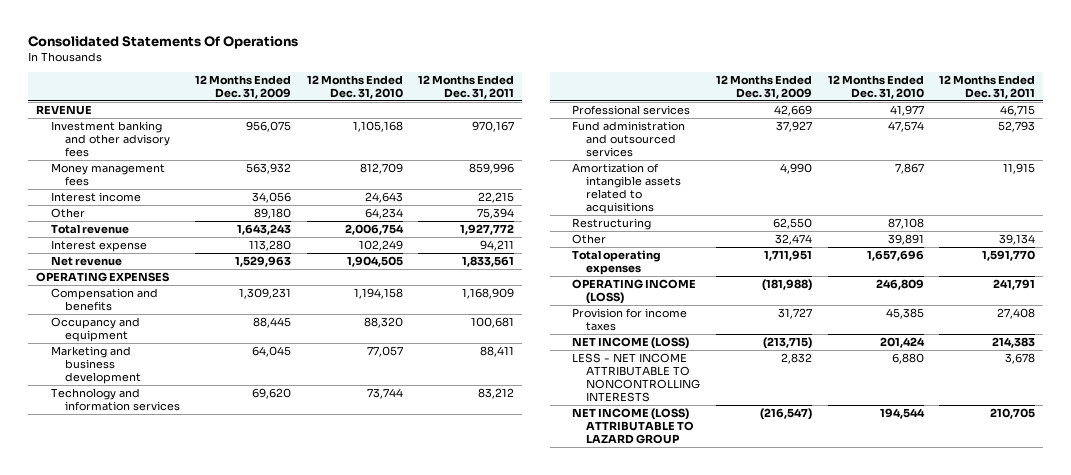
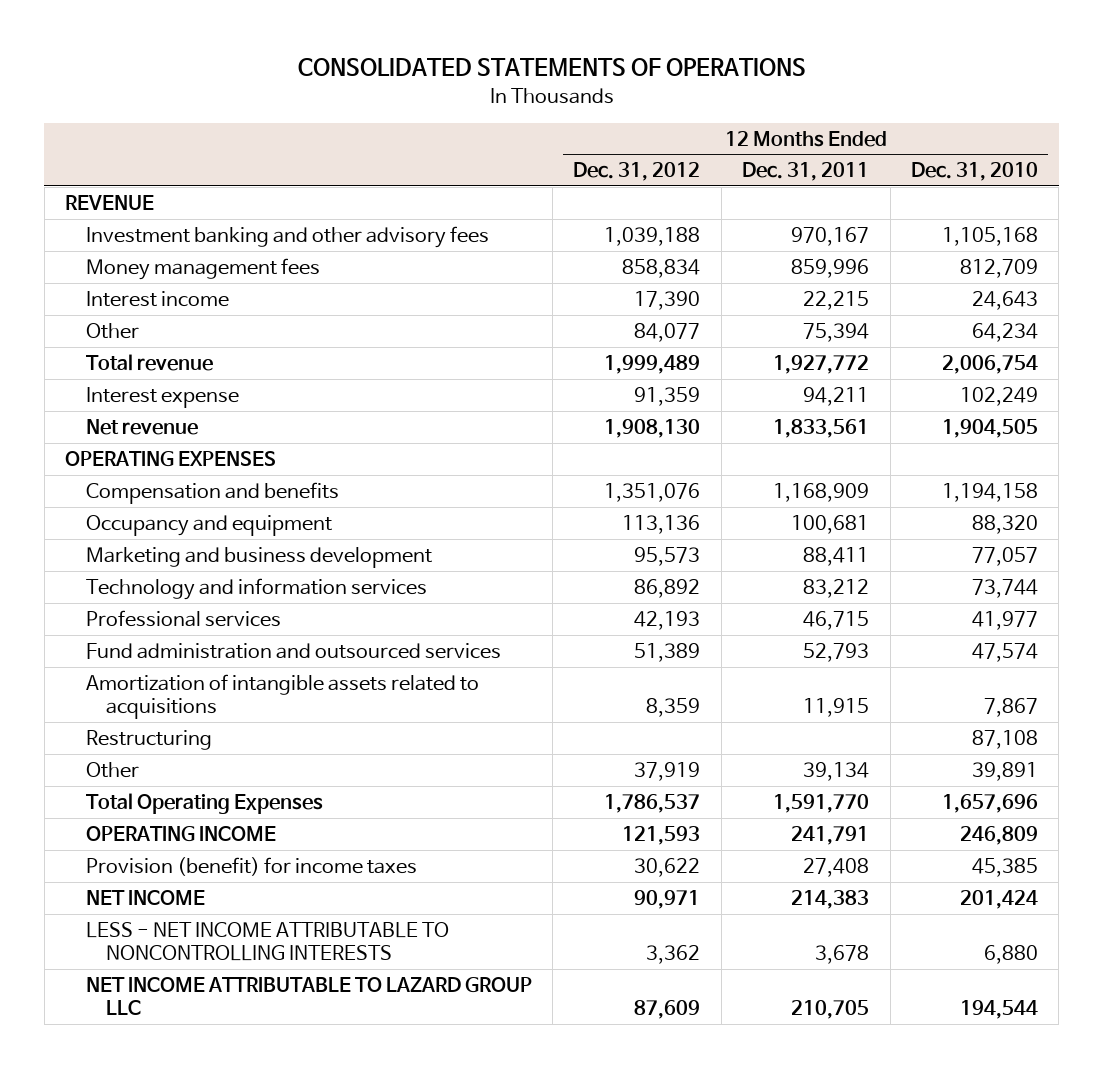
[28,35,299,49] Consolidated Statements Of Operations -> [297,58,806,77] CONSOLIDATED STATEMENTS OF OPERATIONS
[195,74,292,99] 12 Months Ended Dec. 31, 2009 -> none
none -> [573,162,701,182] Dec. 31, 2012
[571,250,661,276] Total operating expenses -> [85,793,323,815] Total Operating Expenses
[571,279,696,305] OPERATING INCOME (LOSS) -> [85,826,276,843] OPERATING INCOME
[571,308,687,332] Provision for income taxes -> [85,857,417,877] Provision (benefit) for income taxes
[571,337,689,350] NET INCOME (LOSS) -> [85,890,205,906] NET INCOME
[571,408,694,444] NET INCOME (LOSS) ATTRIBUTABLE TO LAZARD GROUP -> [85,977,532,1016] NET INCOME ATTRIBUTABLE TO LAZARD GROUP LLC

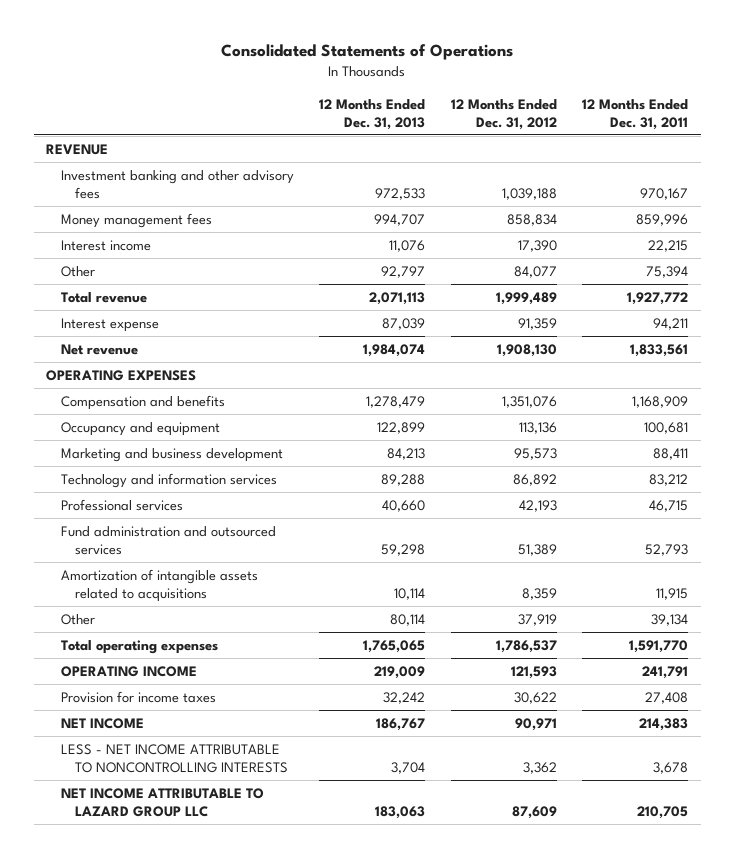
[297,58,806,77] CONSOLIDATED STATEMENTS OF OPERATIONS -> [221,44,514,61] Consolidated Statements of Operations
[910,162,1038,182] Dec. 31, 2010 -> none
none -> [319,98,426,130] 12 Months Ended Dec. 31, 2013
[85,730,212,751] Restructuring -> none
[85,793,323,815] Total Operating Expenses -> [60,639,218,654] Total operating expenses
[85,857,417,877] Provision (benefit) for income taxes -> [60,690,216,703] Provision for income taxes

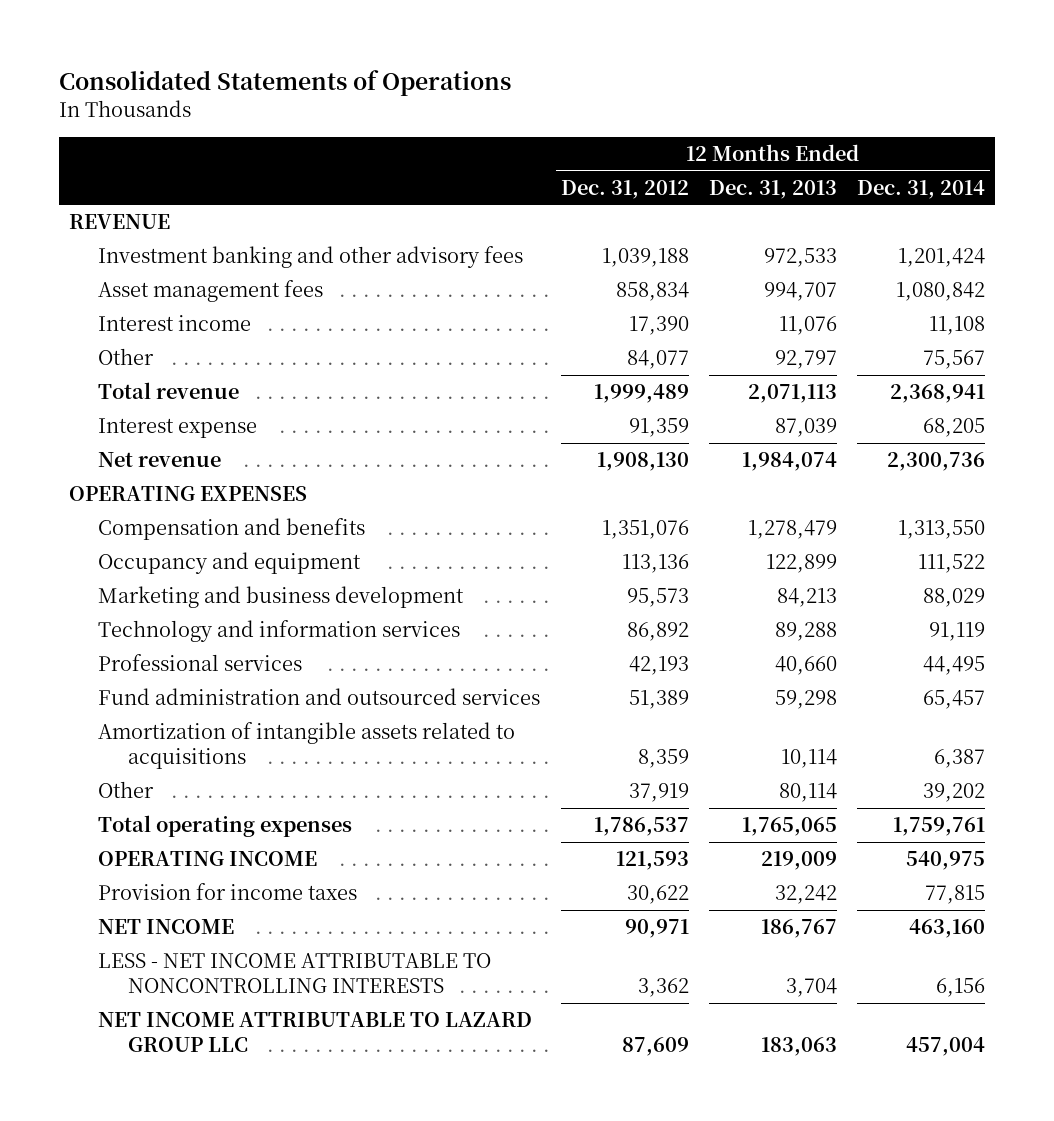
[582,98,689,130] 12 Months Ended Dec. 31, 2011 -> none
none -> [856,179,985,199] Dec. 31, 2014
[60,212,212,228] Money management fees -> [98,280,324,303] Asset management fees

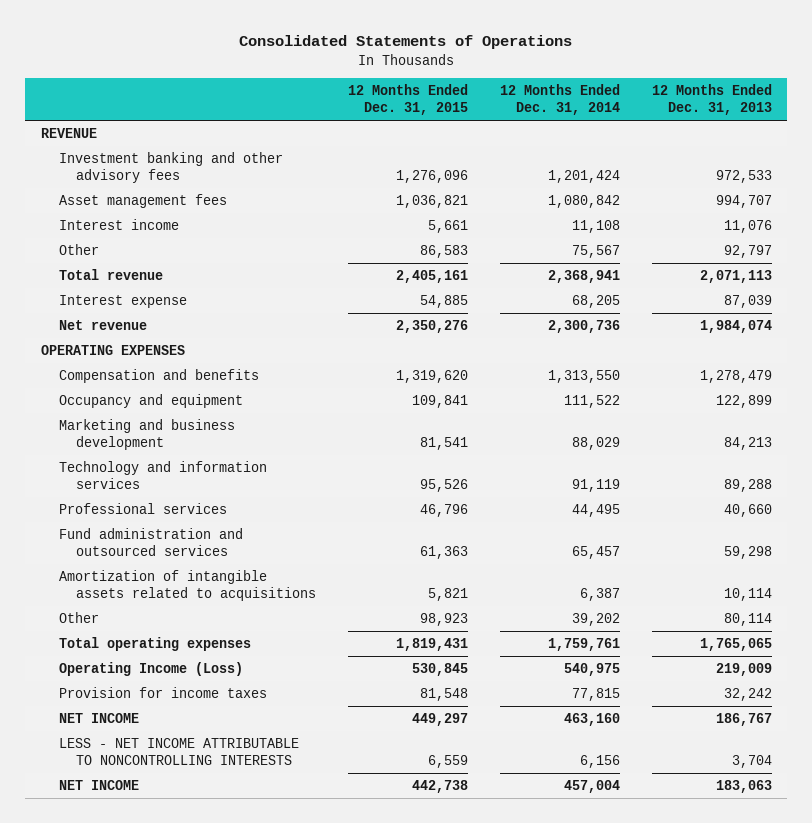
[560,179,689,199] Dec. 31, 2012 -> none
none -> [348,84,469,115] 12 Months Ended Dec. 31, 2015
[98,851,318,867] OPERATING INCOME -> [58,662,243,677] Operating Income (Loss)
[98,1012,533,1053] NET INCOME ATTRIBUTABLE TO LAZARD GROUP LLC -> [58,780,139,791] NET INCOME

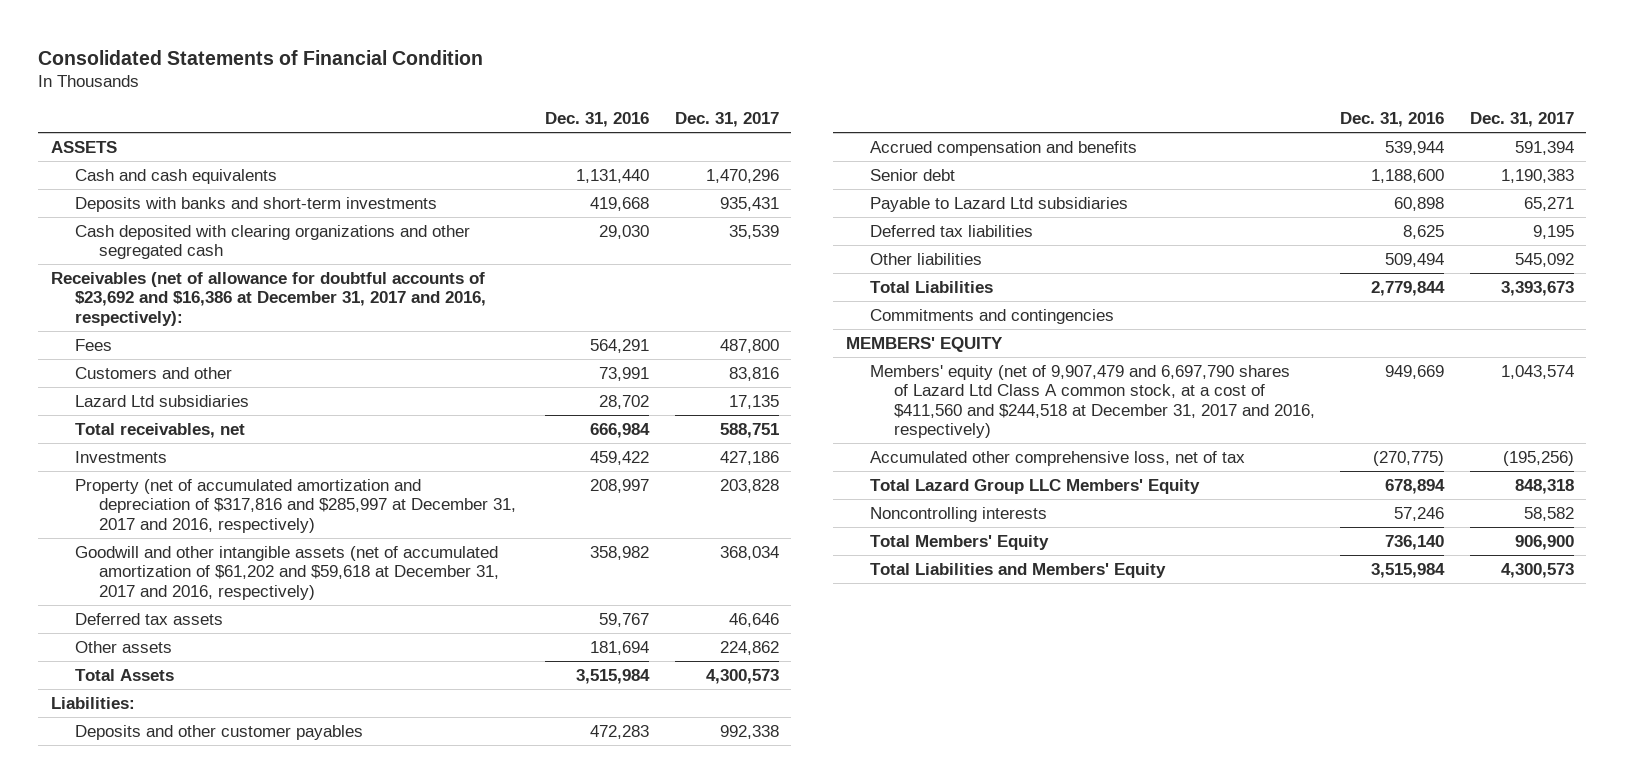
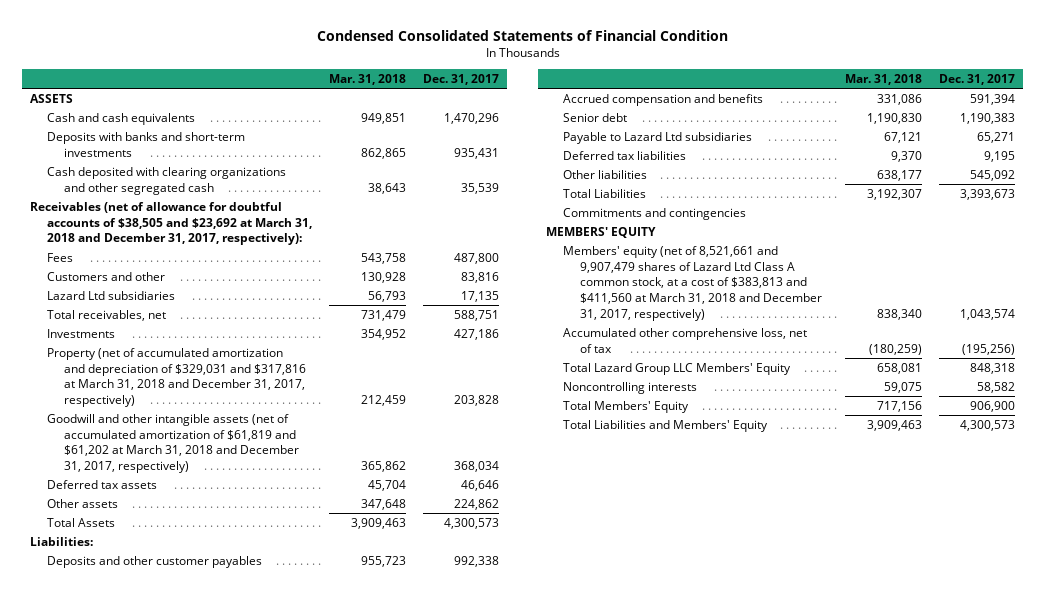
[38,49,484,65] Consolidated Statements of Financial Condition -> [316,29,728,41] Condensed Consolidated Statements of Financial Condition
[545,112,650,128] Dec. 31, 2016 -> none
none -> [329,74,407,86] Mar. 31, 2018
[50,271,487,326] Receivables (net of allowance for doubtful accounts of $23,692 and $16,386 at December 31, 2017 and 2016, respectively): -> [30,201,313,246] Receivables (net of allowance for doubtful accounts of $38,505 and $23,692 at March 31, 2018 and December 31, 2017, respectively):
[75,478,517,533] Property (net of accumulated amortization and depreciation of $317,816 and $285,997 at December 31, 2017 and 2016, respectively) -> [47,347,307,408] Property (net of accumulated amortization and depreciation of $329,031 and $317,816 at March 31, 2018 and December 31, 2017, respectively)
[75,545,500,600] Goodwill and other intangible assets (net of accumulated amortization of $61,202 and $59,618 at December 31, 2017 and 2016, respectively) -> [47,413,300,474] Goodwill and other intangible assets (net of accumulated amortization of $61,819 and $61,202 at March 31, 2018 and December 31, 2017, respectively)
[870,364,1316,439] Members' equity (net of 9,907,479 and 6,697,790 shares of Lazard Ltd Class A common stock, at a cost of $411,560 and $244,518 at December 31, 2017 and 2016, respectively) -> [563,245,823,321] Members' equity (net of 8,521,661 and 9,907,479 shares of Lazard Ltd Class A common stock, at a cost of $383,813 and $411,560 at March 31, 2018 and December 31, 2017, respectively)

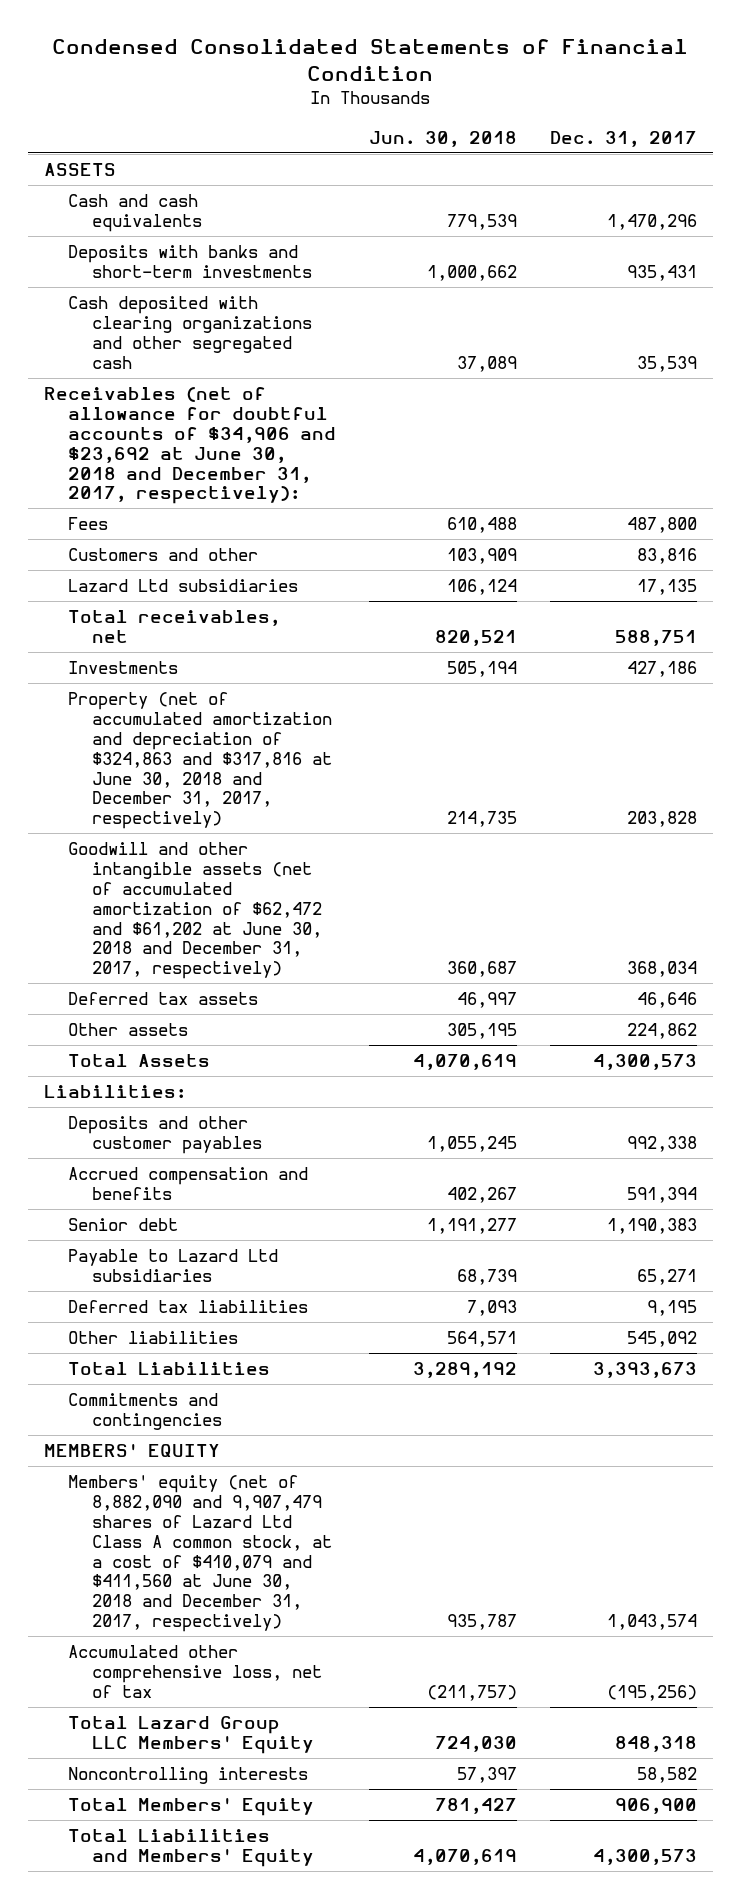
[329,74,407,86] Mar. 31, 2018 -> none
none -> [368,130,517,147] Jun. 30, 2018
[30,201,313,246] Receivables (net of allowance for doubtful accounts of $38,505 and $23,692 at March 31, 2018 and December 31, 2017, respectively): -> [43,387,337,505] Receivables (net of allowance for doubtful accounts of $34,906 and $23,692 at June 30, 2018 and December 31, 2017, respectively):
[47,347,307,408] Property (net of accumulated amortization and depreciation of $329,031 and $317,816 at March 31, 2018 and December 31, 2017, respectively) -> [68,692,333,830] Property (net of accumulated amortization and depreciation of $324,863 and $317,816 at June 30, 2018 and December 31, 2017, respectively)
[47,413,300,474] Goodwill and other intangible assets (net of accumulated amortization of $61,819 and $61,202 at March 31, 2018 and December 31, 2017, respectively) -> [68,842,323,980] Goodwill and other intangible assets (net of accumulated amortization of $62,472 and $61,202 at June 30, 2018 and December 31, 2017, respectively)
[563,245,823,321] Members' equity (net of 8,521,661 and 9,907,479 shares of Lazard Ltd Class A common stock, at a cost of $383,813 and $411,560 at March 31, 2018 and December 31, 2017, respectively) -> [68,1475,333,1633] Members' equity (net of 8,882,090 and 9,907,479 shares of Lazard Ltd Class A common stock, at a cost of $410,079 and $411,560 at June 30, 2018 and December 31, 2017, respectively)

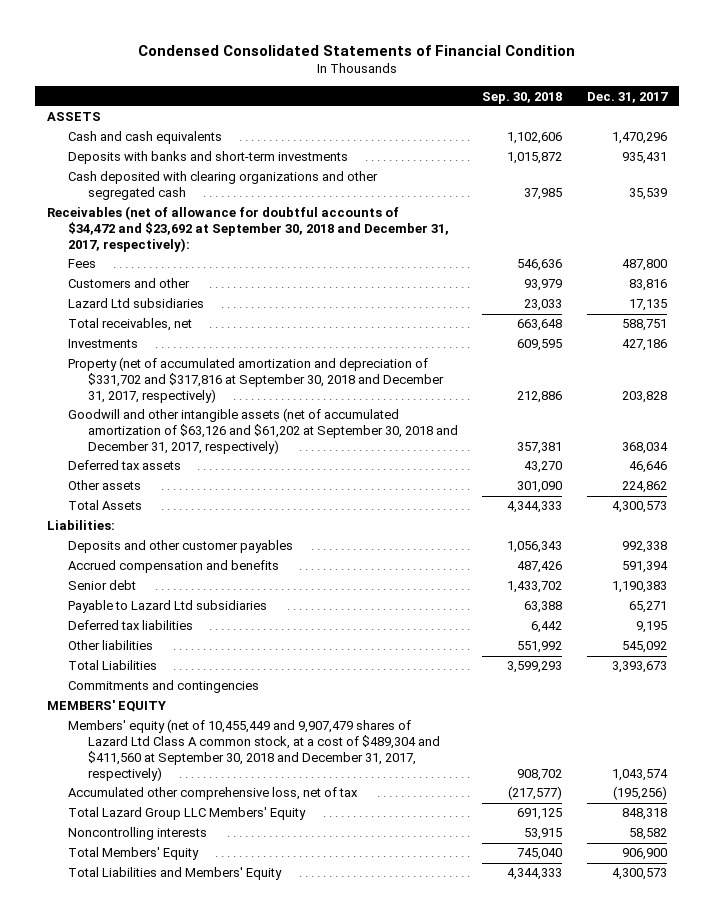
[368,130,517,147] Jun. 30, 2018 -> none
none -> [482,91,563,104] Sep. 30, 2018
[43,387,337,505] Receivables (net of allowance for doubtful accounts of $34,906 and $23,692 at June 30, 2018 and December 31, 2017, respectively): -> [47,206,449,253] Receivables (net of allowance for doubtful accounts of $34,472 and $23,692 at September 30, 2018 and December 31, 2017, respectively):
[68,692,333,830] Property (net of accumulated amortization and depreciation of $324,863 and $317,816 at June 30, 2018 and December 31, 2017, respectively) -> [67,357,444,404] Property (net of accumulated amortization and depreciation of $331,702 and $317,816 at September 30, 2018 and December 31, 2017, respectively)
[68,842,323,980] Goodwill and other intangible assets (net of accumulated amortization of $62,472 and $61,202 at June 30, 2018 and December 31, 2017, respectively) -> [67,408,458,455] Goodwill and other intangible assets (net of accumulated amortization of $63,126 and $61,202 at September 30, 2018 and December 31, 2017, respectively)
[68,1475,333,1633] Members' equity (net of 8,882,090 and 9,907,479 shares of Lazard Ltd Class A common stock, at a cost of $410,079 and $411,560 at June 30, 2018 and December 31, 2017, respectively) -> [67,719,440,782] Members' equity (net of 10,455,449 and 9,907,479 shares of Lazard Ltd Class A common stock, at a cost of $489,304 and $411,560 at September 30, 2018 and December 31, 2017, respectively)

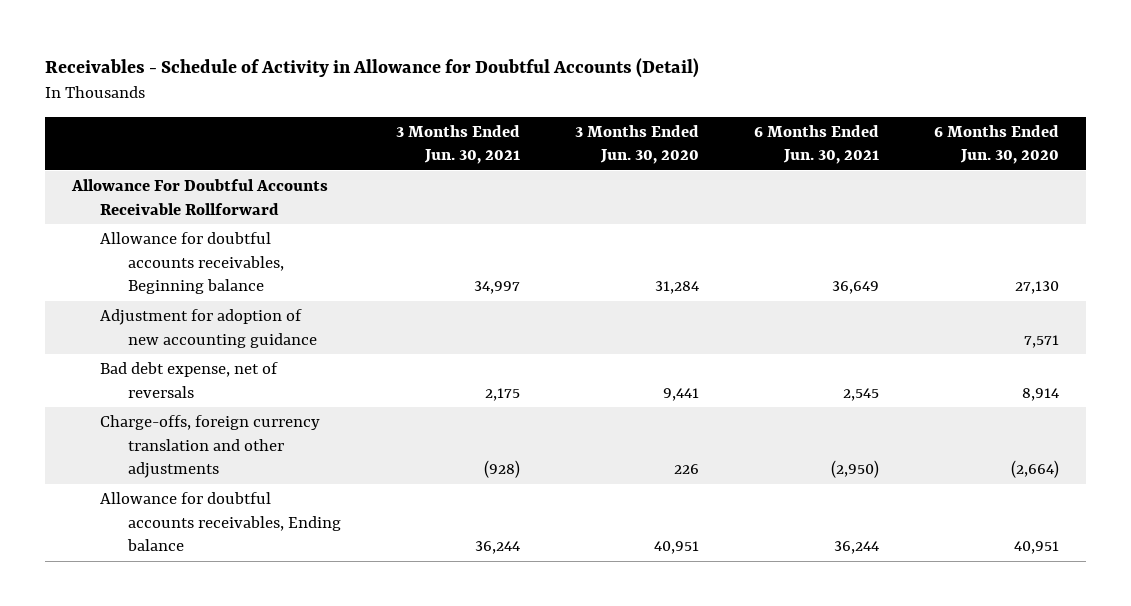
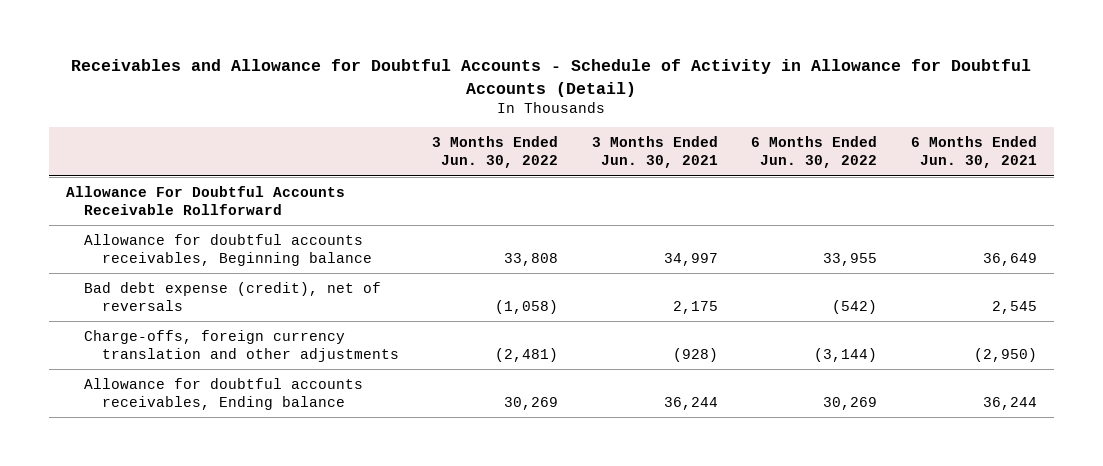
[44,58,699,79] Receivables - Schedule of Activity in Allowance for Doubtful Accounts (Detail) -> [71,59,1032,97] Receivables and Allowance for Doubtful Accounts - Schedule of Activity in Allowance for Doubtful Accounts (Detail)
[575,124,700,165] 3 Months Ended Jun. 30, 2020 -> none
[933,124,1059,165] 6 Months Ended Jun. 30, 2020 -> none
none -> [432,135,559,169] 3 Months Ended Jun. 30, 2022
none -> [751,135,878,169] 6 Months Ended Jun. 30, 2022
[100,309,318,348] Adjustment for adoption of new accounting guidance -> none
[100,362,279,398] Bad debt expense, net of reversals -> [83,281,381,312] Bad debt expense (credit), net of reversals

